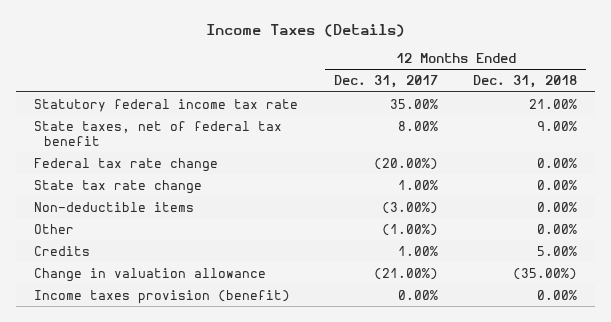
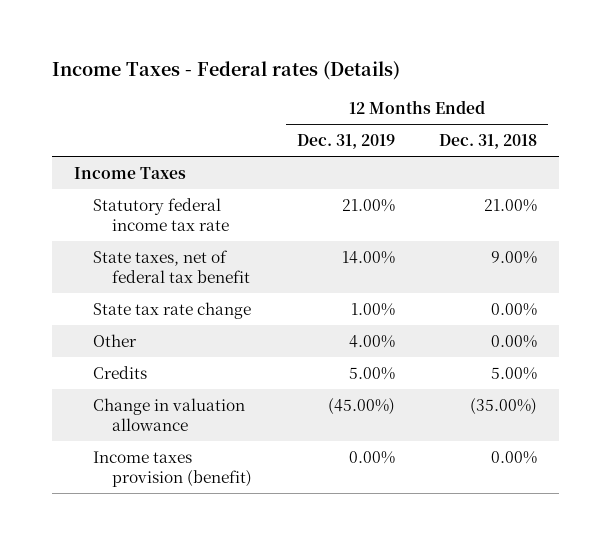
[205,24,405,38] Income Taxes (Details) -> [52,61,401,81] Income Taxes - Federal rates (Details)
[333,75,438,89] Dec. 31, 2017 -> none
none -> [296,133,395,149] Dec. 31, 2019
none -> [74,166,187,179] Income Taxes
[33,157,218,172] Federal tax rate change -> none
[33,201,194,212] Non-deductible items -> none

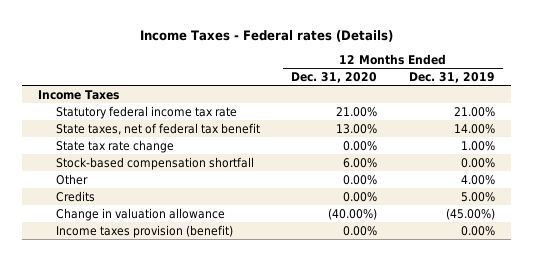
[439,133,538,149] Dec. 31, 2018 -> none
none -> [291,71,378,83] Dec. 31, 2020
none -> [55,156,254,170] Stock-based compensation shortfall

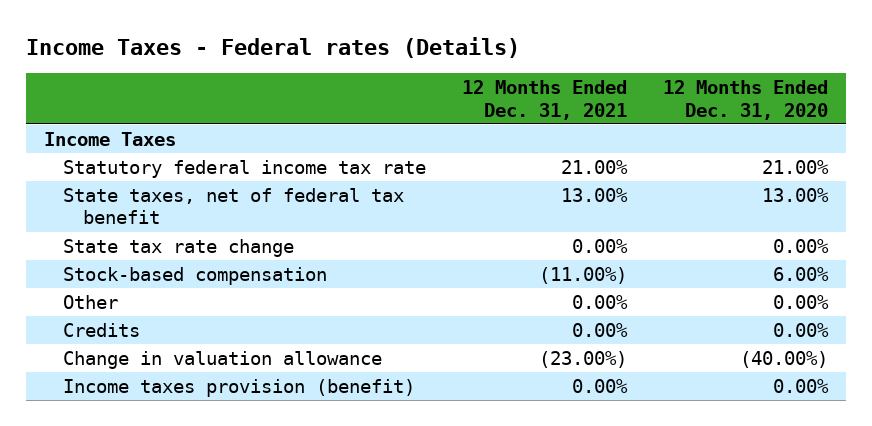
[408,71,495,83] Dec. 31, 2019 -> none
none -> [462,79,628,120] 12 Months Ended Dec. 31, 2021
[55,156,254,170] Stock-based compensation shortfall -> [63,266,328,285] Stock-based compensation

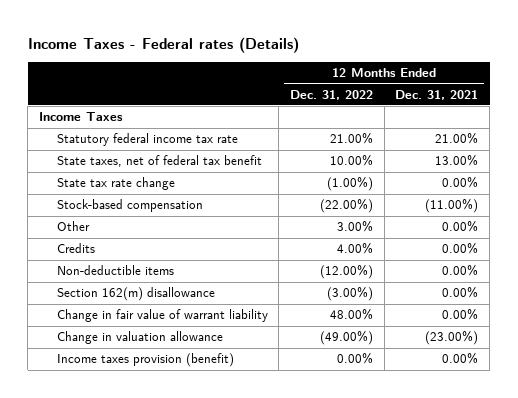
[663,79,829,120] 12 Months Ended Dec. 31, 2020 -> none
none -> [290,89,374,100] Dec. 31, 2022
none -> [56,265,174,276] Non-deductible items
none -> [56,287,215,302] Section 162(m) disallowance
none -> [56,309,268,323] Change in fair value of warrant liability

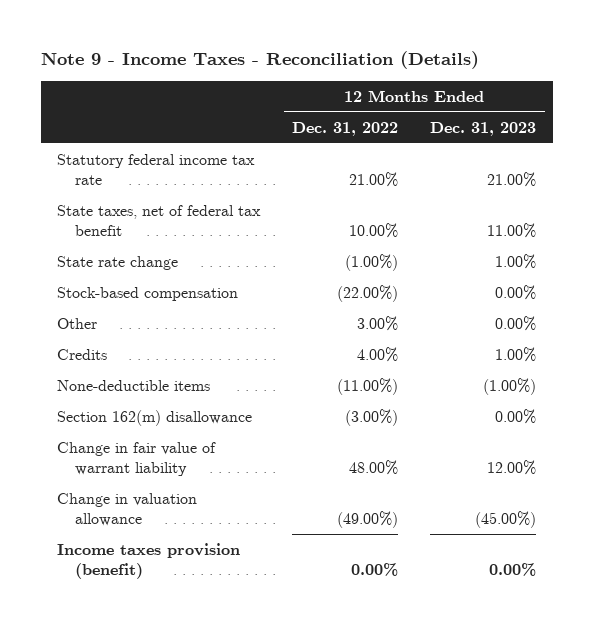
[27,36,299,53] Income Taxes - Federal rates (Details) -> [40,51,479,70] Note 9 - Income Taxes - Reconciliation (Details)
[395,89,479,100] Dec. 31, 2021 -> none
none -> [430,121,537,136] Dec. 31, 2023
[39,112,124,122] Income Taxes -> none
[56,177,175,191] State tax rate change -> [56,255,178,270] State rate change
[56,265,174,276] Non-deductible items -> [56,379,210,391] None-deductible items
[320,264,374,280] (12.00%) -> [337,377,399,395] (11.00%)

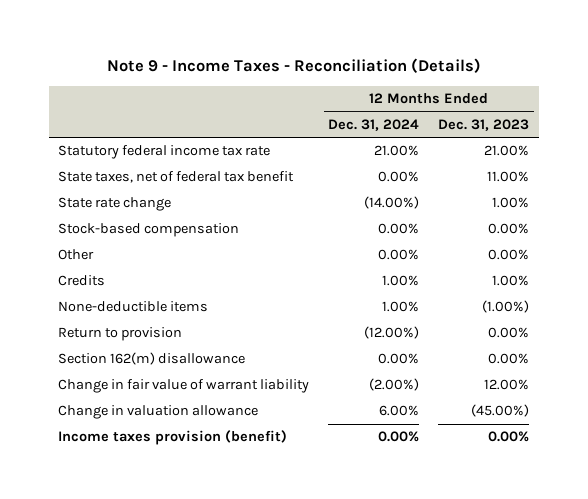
[292,121,399,136] Dec. 31, 2022 -> none
none -> [328,118,420,131] Dec. 31, 2024
none -> [58,327,183,342] Return to provision

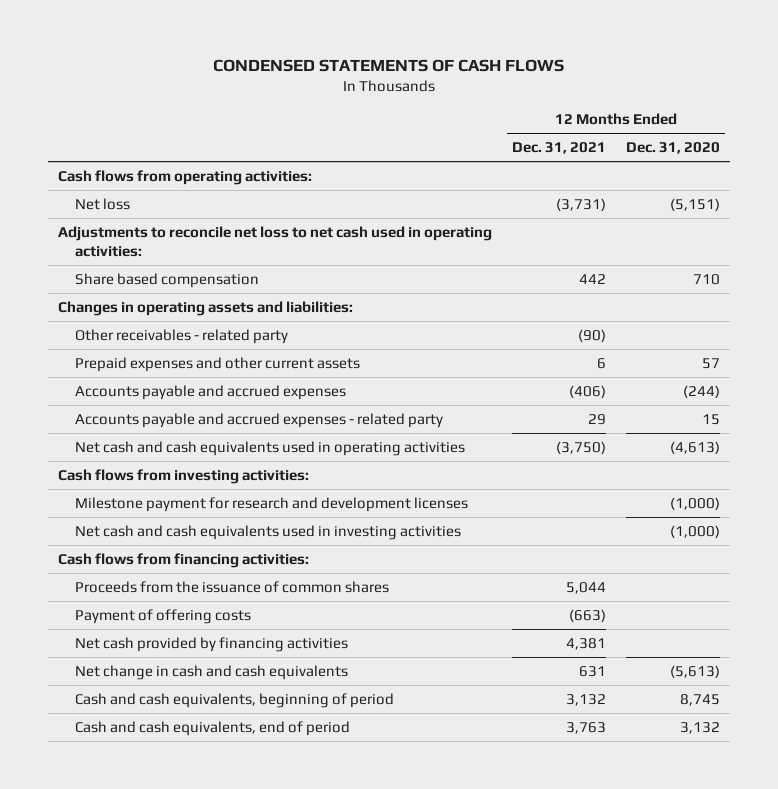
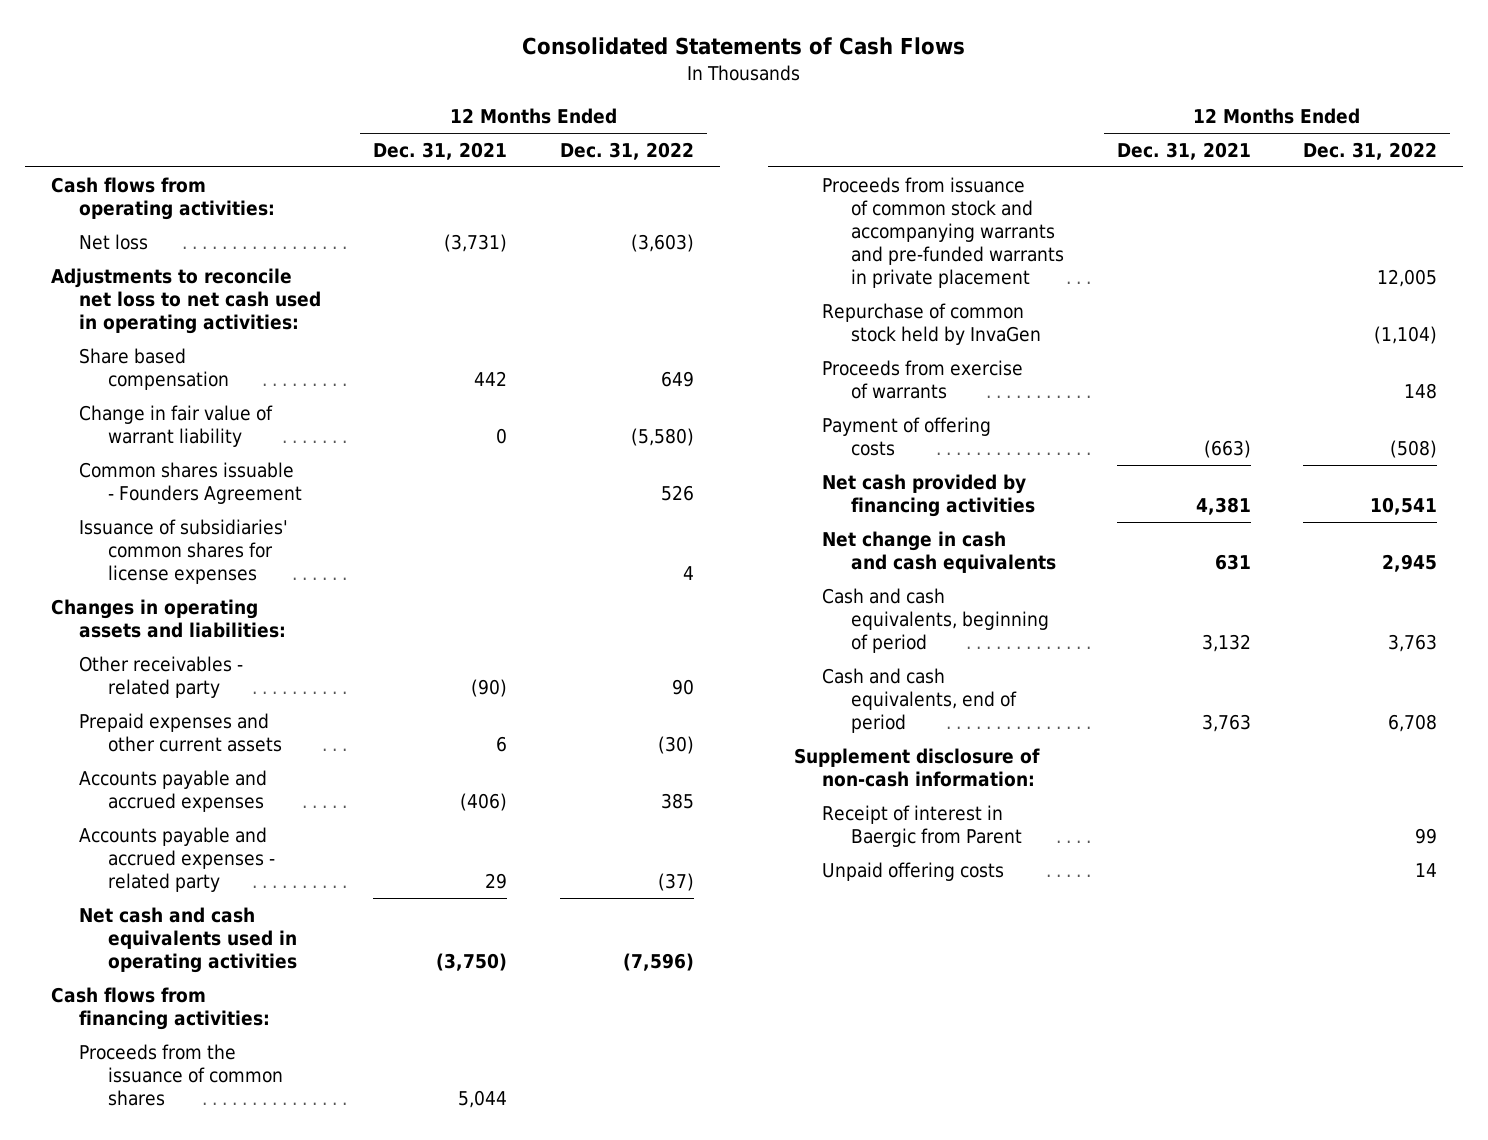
[212,58,564,72] CONDENSED STATEMENTS OF CASH FLOWS -> [521,37,965,56] Consolidated Statements of Cash Flows
[626,142,721,155] Dec. 31, 2020 -> none
none -> [559,142,694,161] Dec. 31, 2022
none -> [79,404,274,447] Change in fair value of warrant liability
none -> [79,461,302,504] Common shares issuable - Founders Agreement
none -> [79,518,289,584] Issuance of subsidiaries' common shares for license expenses
[57,468,309,484] Cash flows from investing activities: -> none
[74,496,468,512] Milestone payment for research and development licenses -> none
[74,524,461,540] Net cash and cash equivalents used in investing activities -> none
none -> [822,176,1064,289] Proceeds from issuance of common stock and accompanying warrants and pre-funded warrants in private placement
none -> [822,302,1041,345] Repurchase of common stock held by InvaGen
none -> [822,359,1024,399] Proceeds from exercise of warrants
none -> [794,747,1041,787] Supplement disclosure of non-cash information:
none -> [822,804,1022,847] Receipt of interest in Baergic from Parent
none -> [822,861,1005,881] Unpaid offering costs

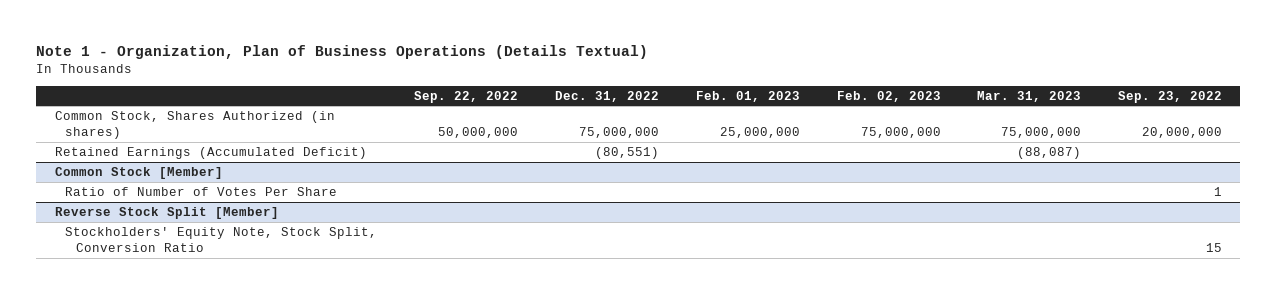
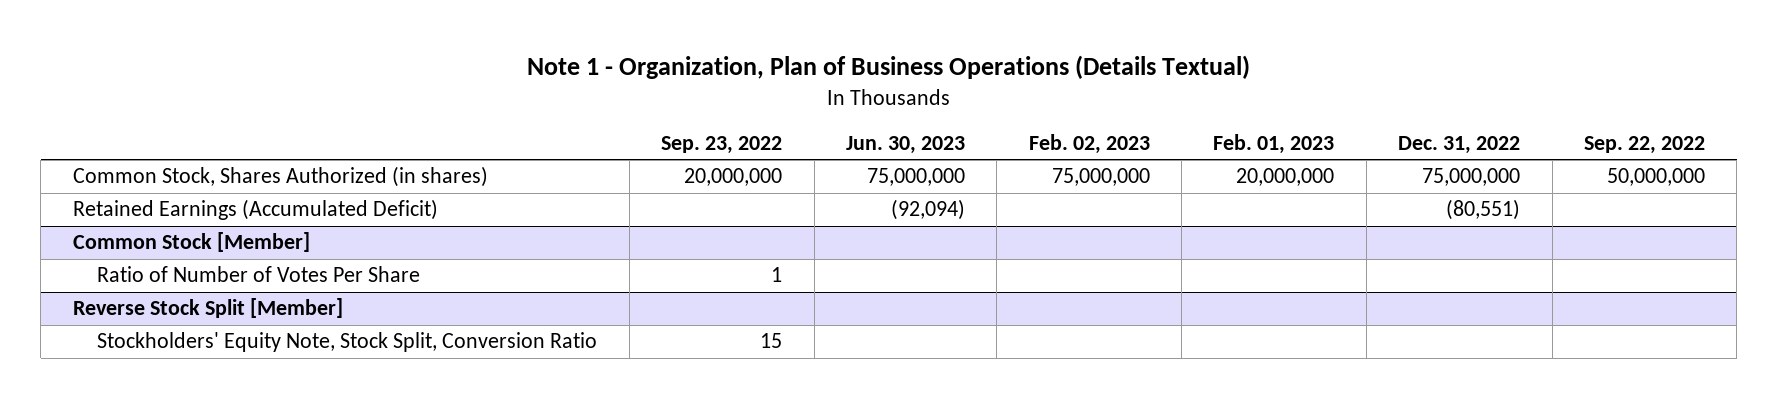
[977,90,1082,102] Mar. 31, 2023 -> none
none -> [845,135,965,154] Jun. 30, 2023
[719,127,800,139] 25,000,000 -> [1236,168,1335,187] 20,000,000

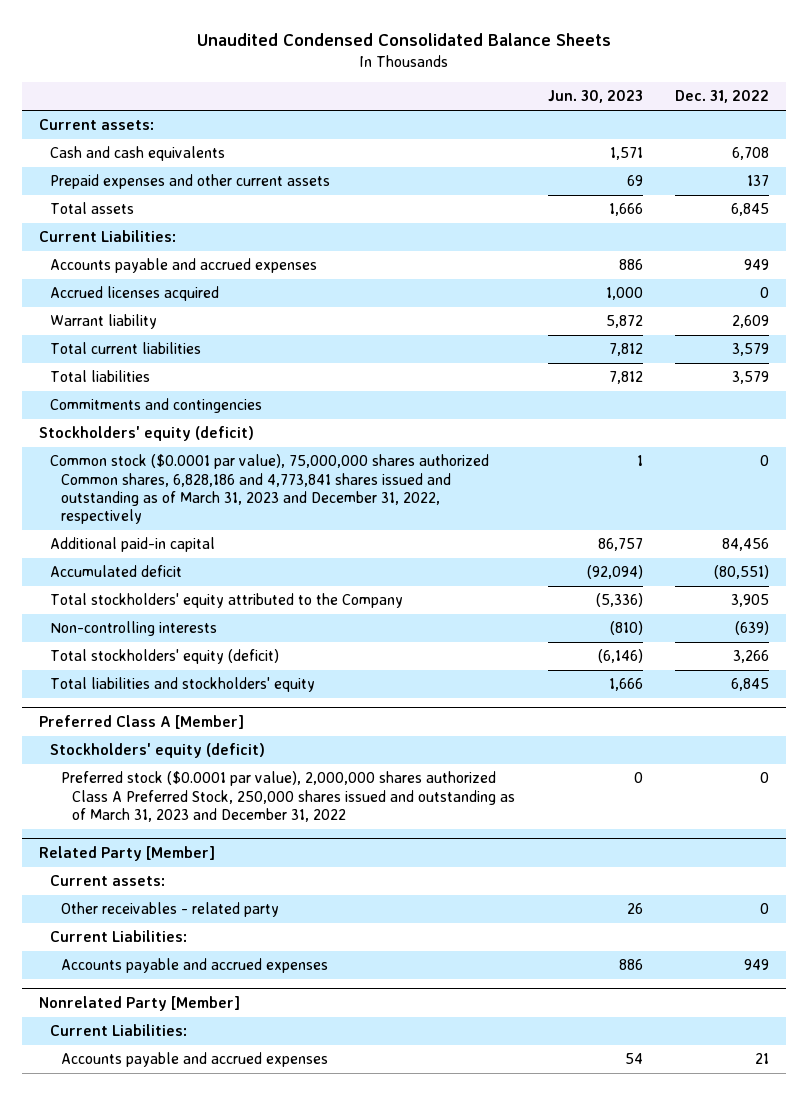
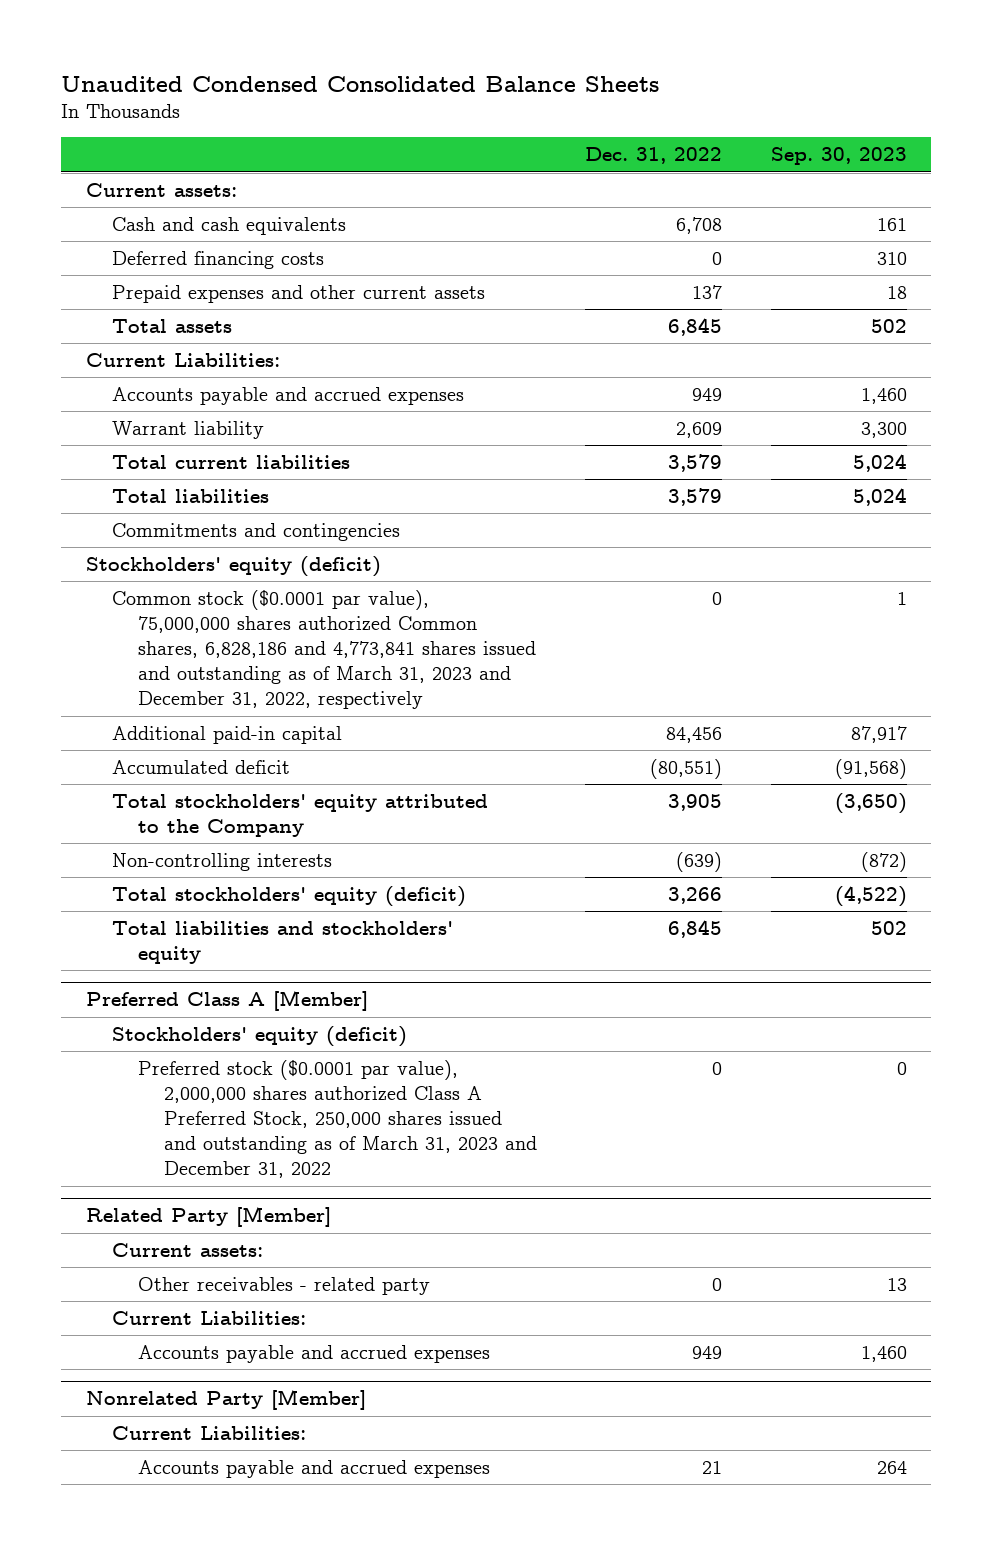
[547,90,643,104] Jun. 30, 2023 -> none
none -> [770,147,907,166] Sep. 30, 2023
none -> [111,250,324,269] Deferred financing costs
[49,286,219,302] Accrued licenses acquired -> none

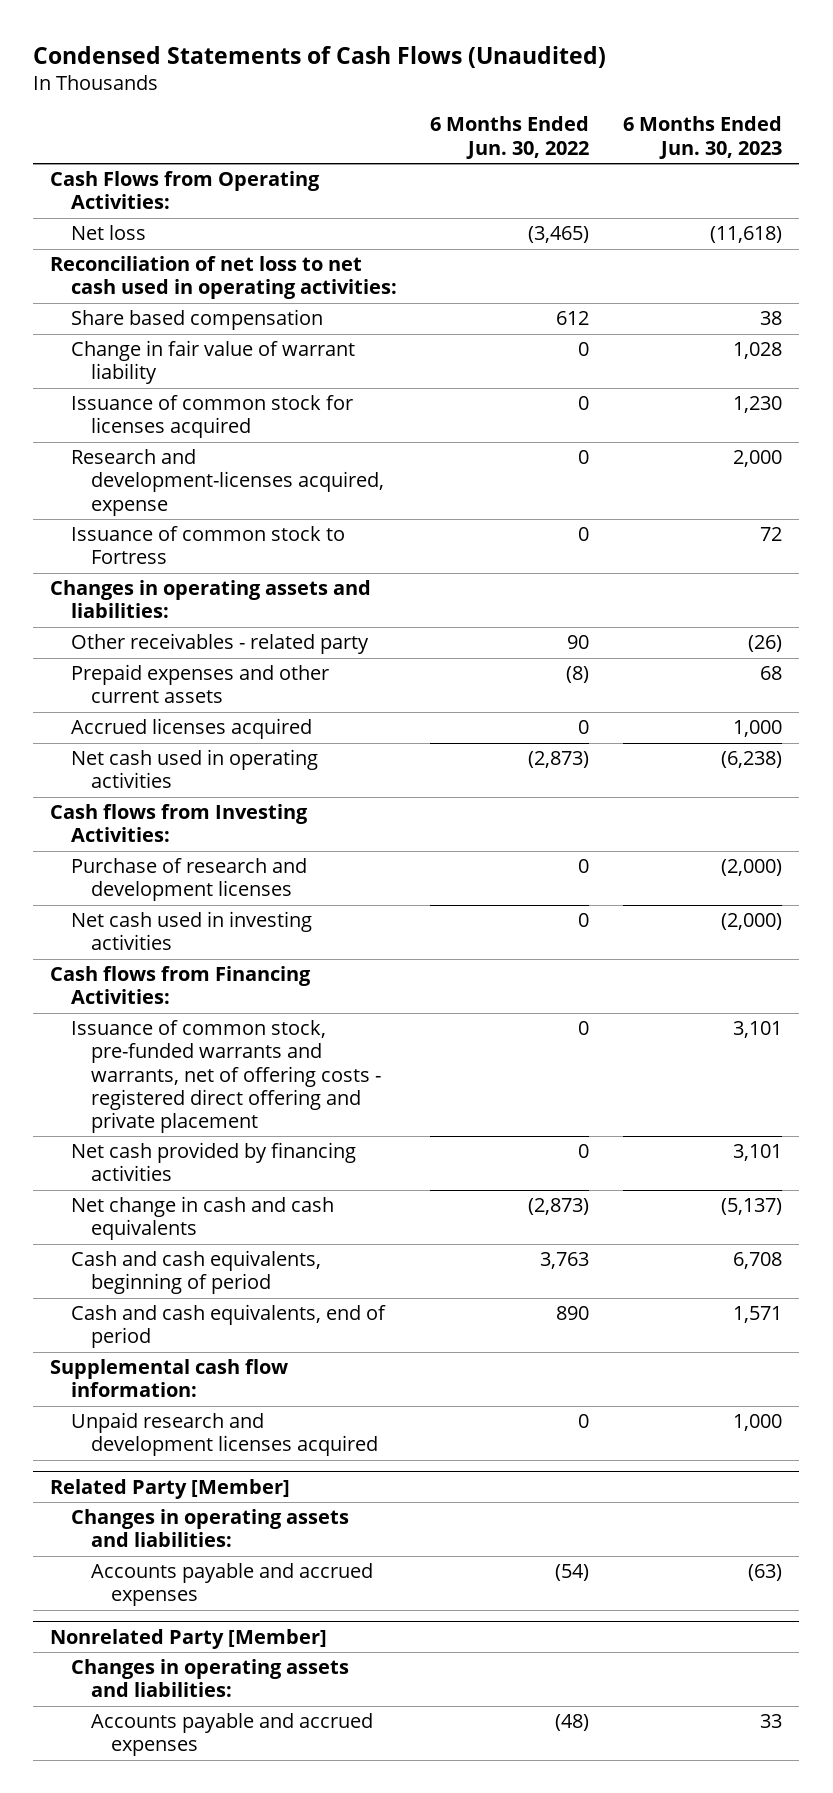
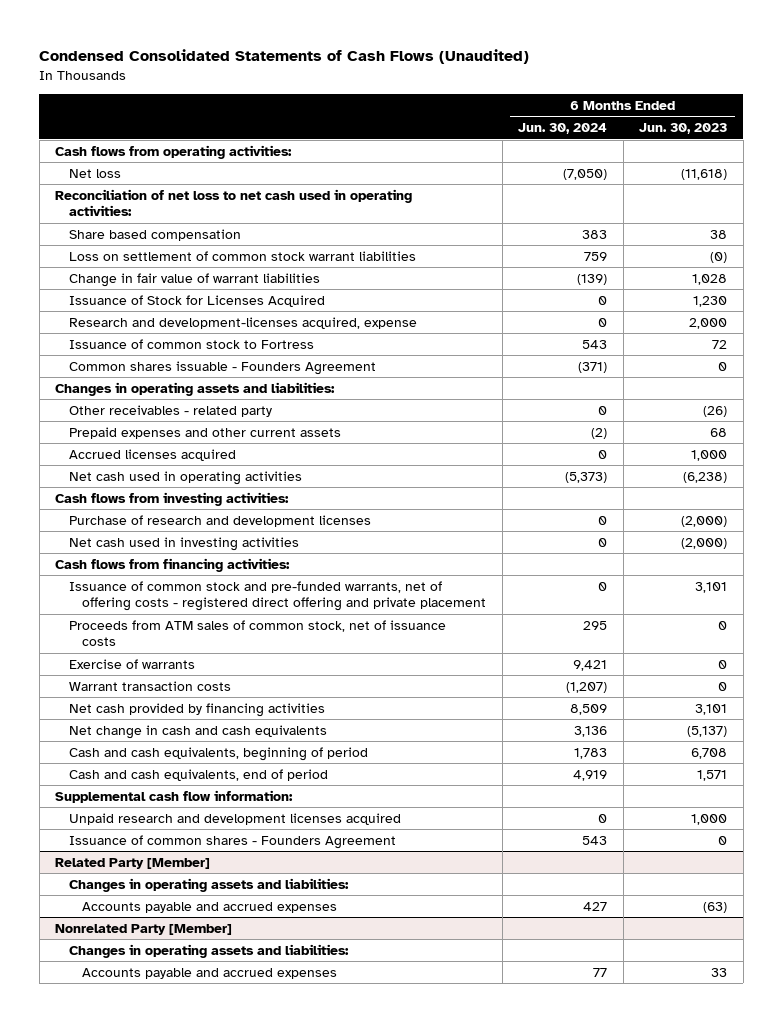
[33,45,607,68] Condensed Statements of Cash Flows (Unaudited) -> [39,49,530,65] Condensed Consolidated Statements of Cash Flows (Unaudited)
[430,116,590,159] 6 Months Ended Jun. 30, 2022 -> none
none -> [518,123,608,135] Jun. 30, 2024
[50,171,321,210] Cash Flows from Operating Activities: -> [55,144,293,159] Cash flows from operating activities:
none -> [68,250,416,261] Loss on settlement of common stock warrant liabilities
[70,340,355,385] Change in fair value of warrant liability -> [68,272,320,287] Change in fair value of warrant liabilities
[70,395,353,439] Issuance of common stock for licenses acquired -> [68,294,325,307] Issuance of Stock for Licenses Acquired
none -> [68,360,376,375] Common shares issuable - Founders Agreement
[50,804,309,843] Cash flows from Investing Activities: -> [55,491,290,506] Cash flows from investing activities:
[50,966,312,1005] Cash flows from Financing Activities: -> [55,557,291,572] Cash flows from financing activities:
[70,1020,381,1133] Issuance of common stock, pre-funded warrants and warrants, net of offering costs - registered direct offering and private placement -> [68,580,487,612] Issuance of common stock and pre-funded warrants, net of offering costs - registered direct offering and private placement
none -> [68,619,446,647] Proceeds from ATM sales of common stock, net of issuance costs
none -> [68,658,195,669] Exercise of warrants
none -> [68,680,231,691] Warrant transaction costs
none -> [68,834,396,849] Issuance of common shares - Founders Agreement

